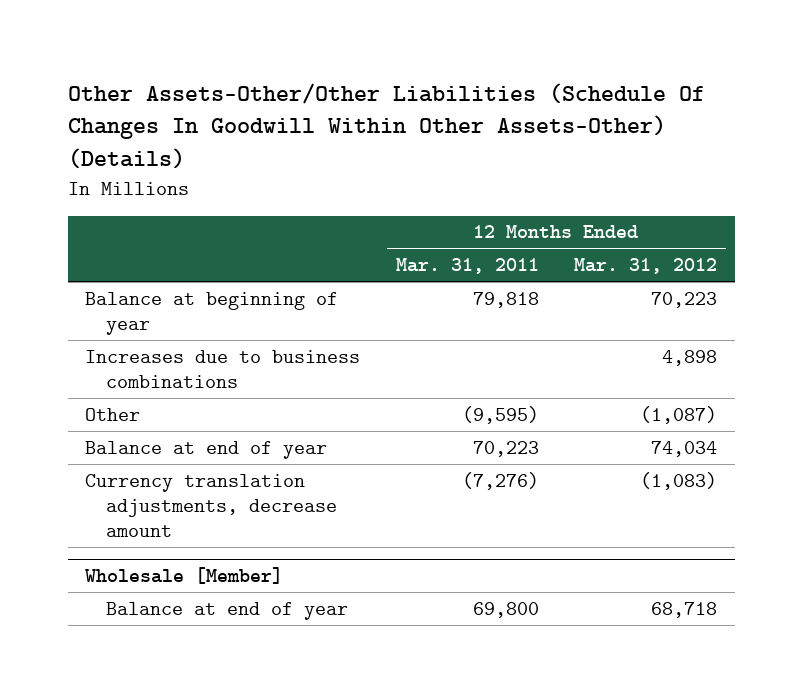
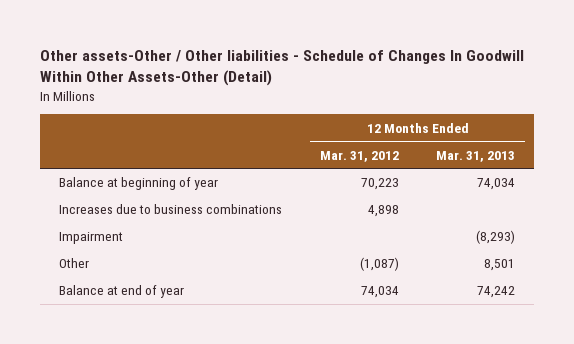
[67,82,705,170] Other Assets-Other/Other Liabilities (Schedule Of Changes In Goodwill Within Other Assets-Other) (Details) -> [39,50,524,87] Other assets-Other / Other liabilities - Schedule of Changes In Goodwill Within Other Assets-Other (Detail)
[395,258,539,275] Mar. 31, 2011 -> none
none -> [436,150,516,162] Mar. 31, 2013
none -> [58,232,123,245] Impairment
[85,473,338,537] Currency translation adjustments, decrease amount -> none
[85,567,284,585] Wholesale [Member] -> none
[106,601,349,620] Balance at end of year -> none

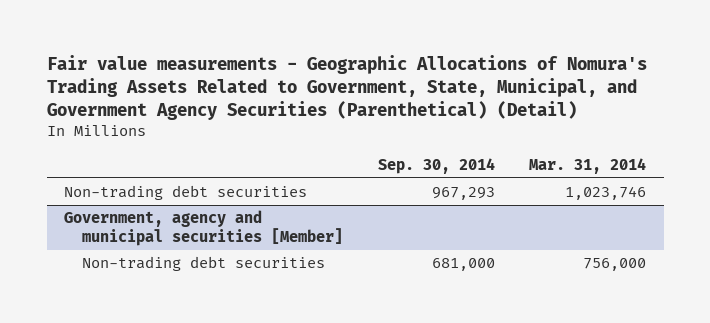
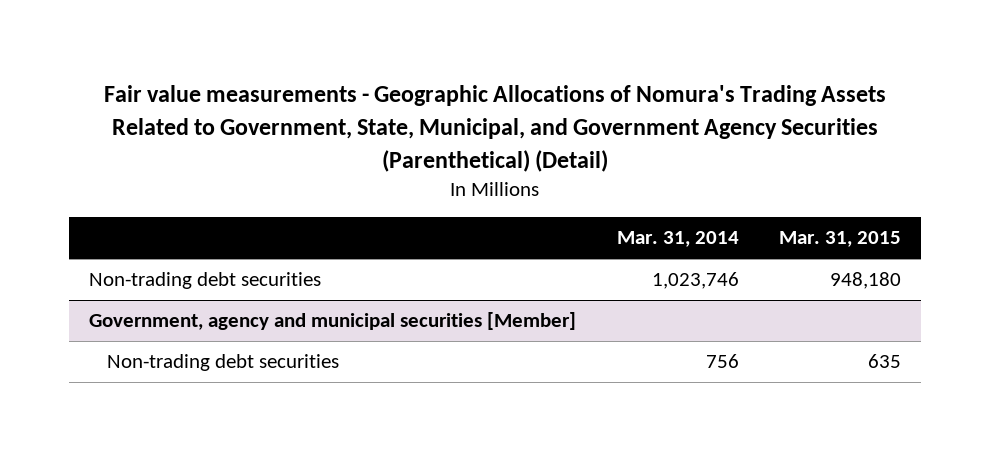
[377,157,495,174] Sep. 30, 2014 -> none
none -> [778,231,901,248] Mar. 31, 2015
[583,258,647,272] 756,000 -> [705,354,739,369] 756

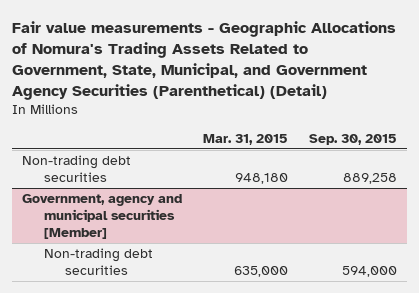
[616,231,739,248] Mar. 31, 2014 -> none
none -> [308,133,397,145] Sep. 30, 2015
[867,354,901,369] 635 -> [233,265,288,277] 635,000

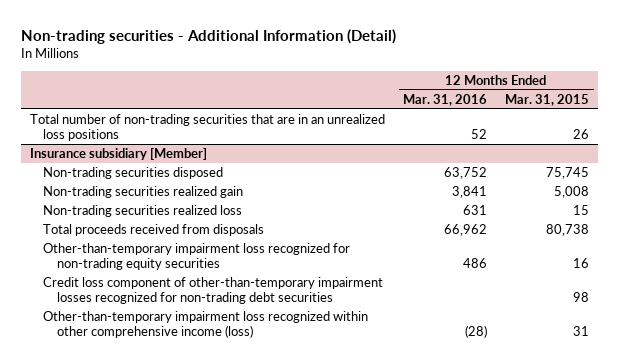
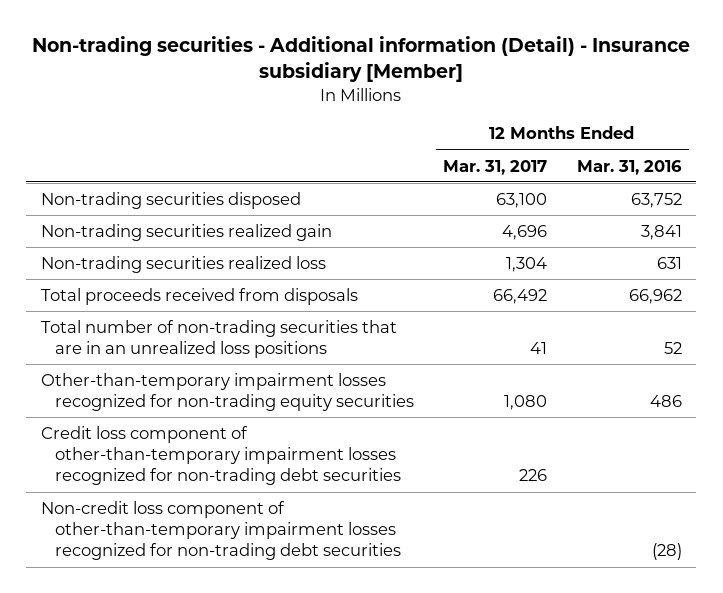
[20,28,396,44] Non-trading securities - Additional Information (Detail) -> [32,36,691,83] Non-trading securities - Additional information (Detail) - Insurance subsidiary [Member]
[505,94,590,107] Mar. 31, 2015 -> none
none -> [443,159,548,175] Mar. 31, 2017
[29,148,207,161] Insurance subsidiary [Member] -> none
[29,114,385,141] Total number of non-trading securities that are in an unrealized loss positions -> [41,320,398,359] Total number of non-trading securities that are in an unrealized loss positions
[43,243,351,270] Other-than-temporary impairment loss recognized for non-trading equity securities -> [41,373,414,412] Other-than-temporary impairment losses recognized for non-trading equity securities
[43,311,369,338] Other-than-temporary impairment loss recognized within other comprehensive income (loss) -> [41,501,401,561] Non-credit loss component of other-than-temporary impairment losses recognized for non-trading debt securities

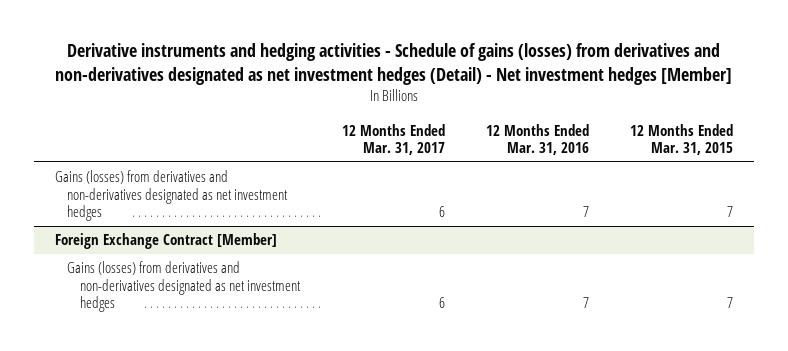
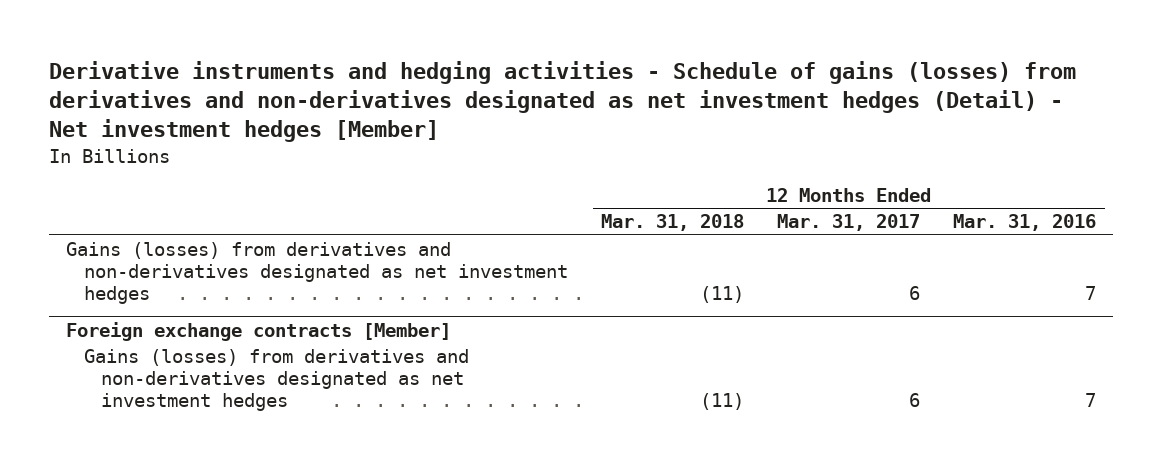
[630,123,734,156] 12 Months Ended Mar. 31, 2015 -> none
none -> [600,214,744,232] Mar. 31, 2018
[54,233,277,250] Foreign Exchange Contract [Member] -> [65,322,451,342] Foreign exchange contracts [Member]

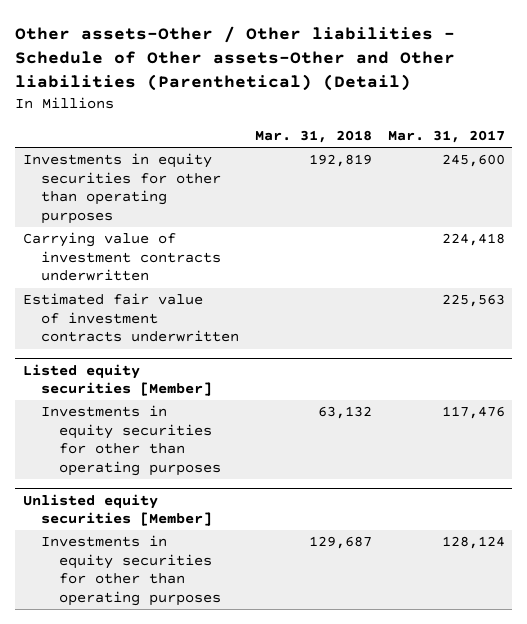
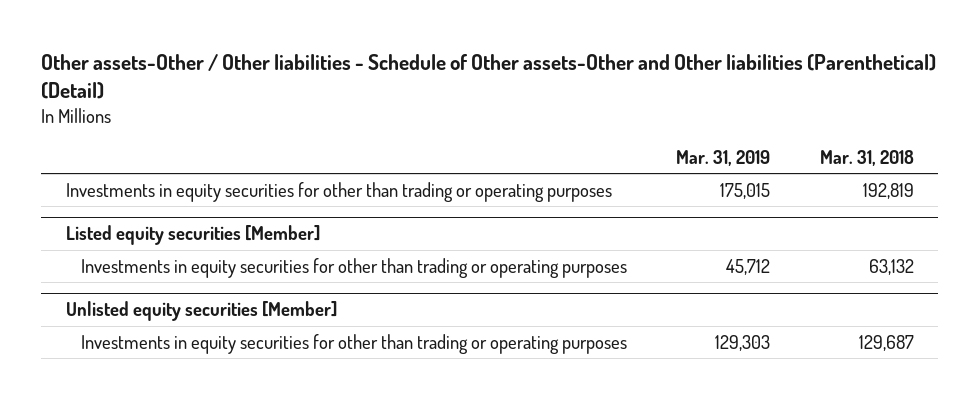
[387,130,505,144] Mar. 31, 2017 -> none
none -> [676,149,771,166] Mar. 31, 2019
[22,232,222,282] Carrying value of investment contracts underwritten -> none
[22,293,240,343] Estimated fair value of investment contracts underwritten -> none
[22,153,222,224] Investments in equity securities for other than operating purposes -> [66,181,613,202] Investments in equity securities for other than trading or operating purposes
[41,405,222,476] Investments in equity securities for other than operating purposes -> [80,257,627,278] Investments in equity securities for other than trading or operating purposes
[41,535,222,606] Investments in equity securities for other than operating purposes -> [80,333,627,354] Investments in equity securities for other than trading or operating purposes

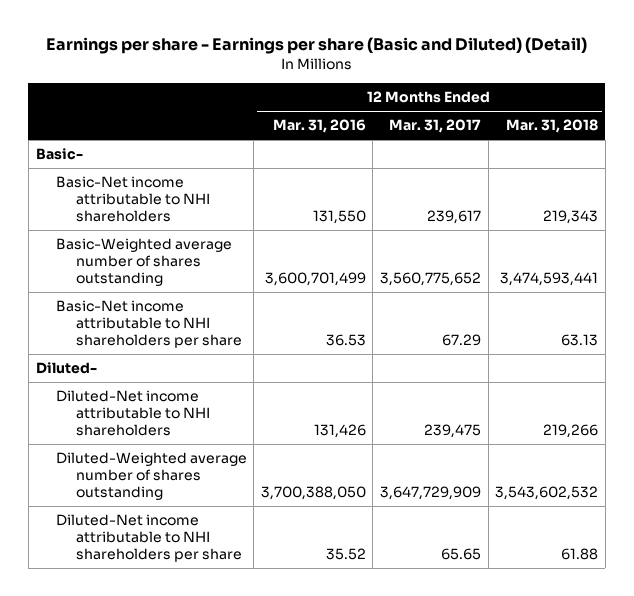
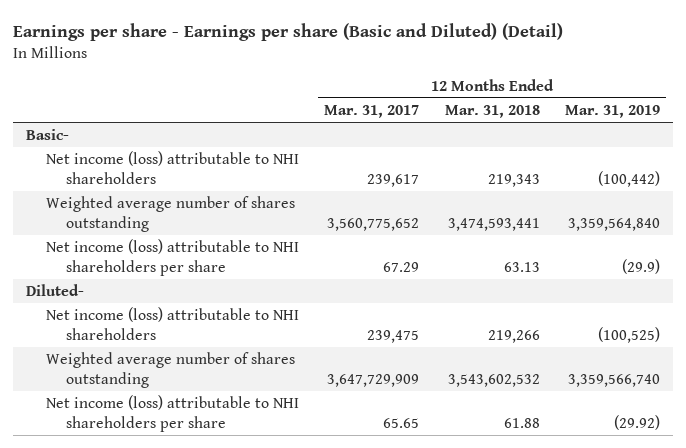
[272,119,366,134] Mar. 31, 2016 -> none
none -> [565,104,661,118] Mar. 31, 2019
[55,176,210,222] Basic-Net income attributable to NHI shareholders -> [46,150,300,184] Net income (loss) attributable to NHI shareholders
[55,238,232,286] Basic-Weighted average number of shares outstanding -> [46,195,296,232] Weighted average number of shares outstanding
[55,300,242,348] Basic-Net income attributable to NHI shareholders per share -> [46,238,300,276] Net income (loss) attributable to NHI shareholders per share
[55,390,210,436] Diluted-Net income attributable to NHI shareholders -> [46,306,300,340] Net income (loss) attributable to NHI shareholders
[55,452,247,500] Diluted-Weighted average number of shares outstanding -> [46,351,296,388] Weighted average number of shares outstanding
[55,514,242,562] Diluted-Net income attributable to NHI shareholders per share -> [46,394,300,432] Net income (loss) attributable to NHI shareholders per share

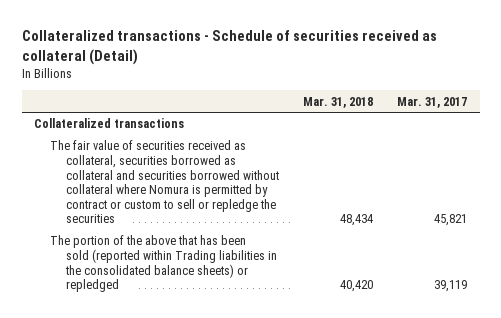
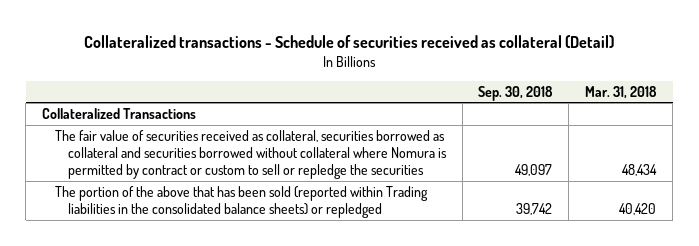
[397,96,468,108] Mar. 31, 2017 -> none
none -> [478,85,554,101] Sep. 30, 2018
[33,118,184,129] Collateralized transactions -> [42,107,197,119] Collateralized Transactions

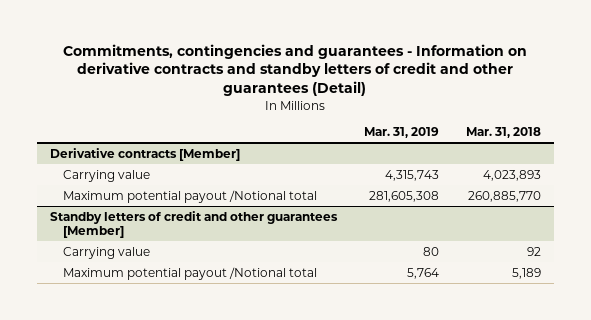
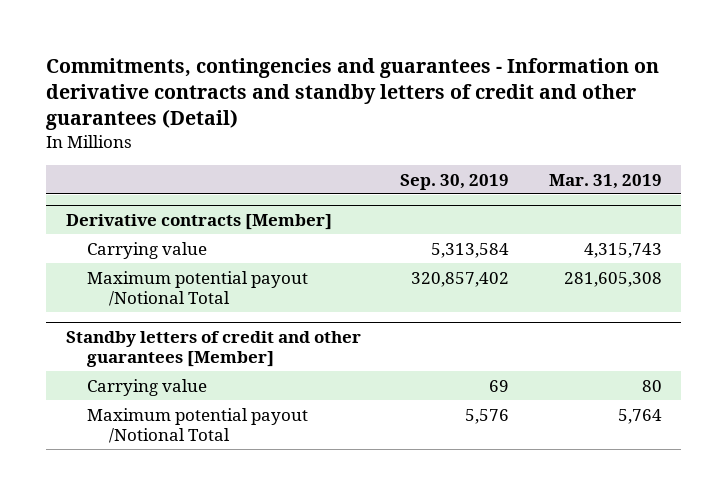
[465,127,541,139] Mar. 31, 2018 -> none
none -> [400,173,510,190] Sep. 30, 2019
[62,189,317,203] Maximum potential payout /Notional total -> [87,270,309,306] Maximum potential payout /Notional Total
[62,266,317,280] Maximum potential payout /Notional total -> [87,407,309,443] Maximum potential payout /Notional Total

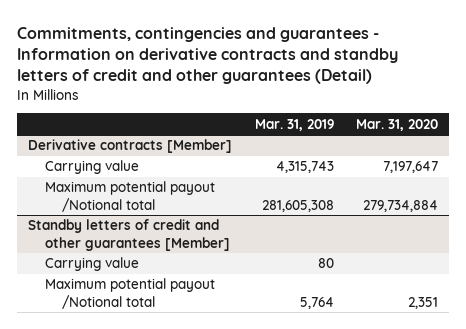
[400,173,510,190] Sep. 30, 2019 -> none
none -> [355,118,438,131] Mar. 31, 2020
[87,270,309,306] Maximum potential payout /Notional Total -> [45,181,216,212] Maximum potential payout /Notional total
[87,407,309,443] Maximum potential payout /Notional Total -> [45,278,216,309] Maximum potential payout /Notional total

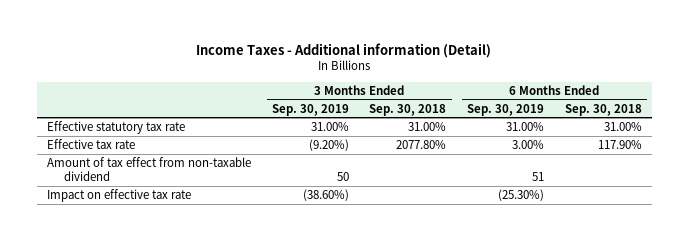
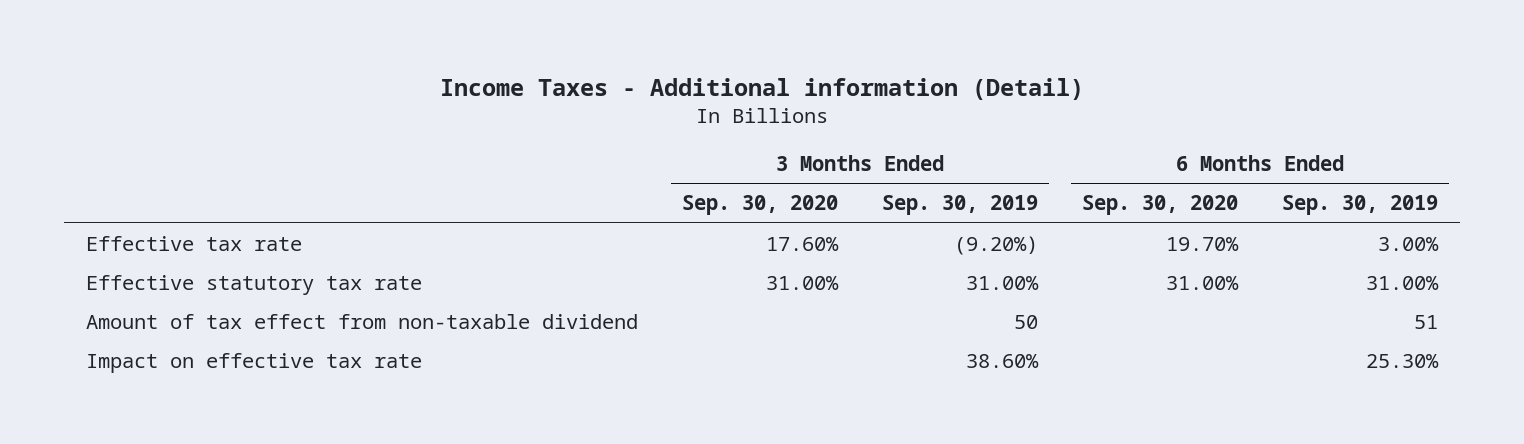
[369,103,447,116] Sep. 30, 2018 -> none
[564,103,642,116] Sep. 30, 2018 -> none
none -> [682,195,839,216] Sep. 30, 2020
none -> [1082,195,1239,216] Sep. 30, 2020
[47,121,186,135] Effective statutory tax rate -> [86,275,423,296] Effective statutory tax rate
[302,189,349,202] (38.60%) -> [966,354,1040,369] 38.60%
[498,189,545,202] (25.30%) -> [1365,354,1439,369] 25.30%

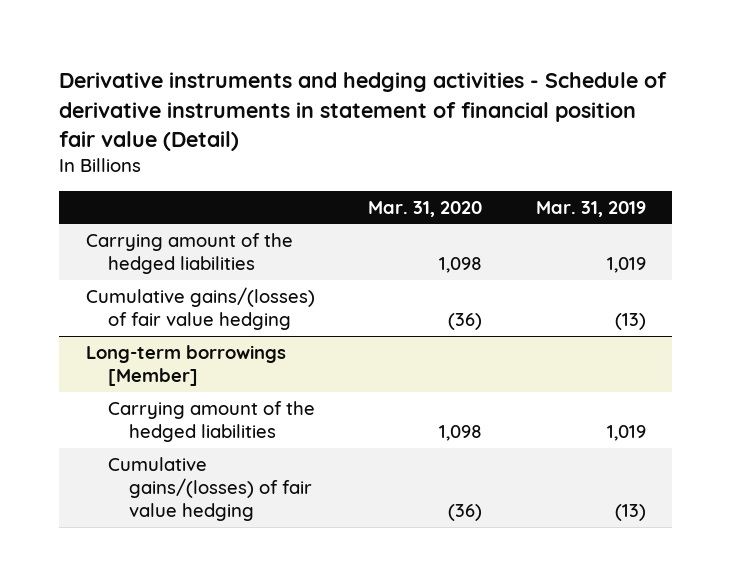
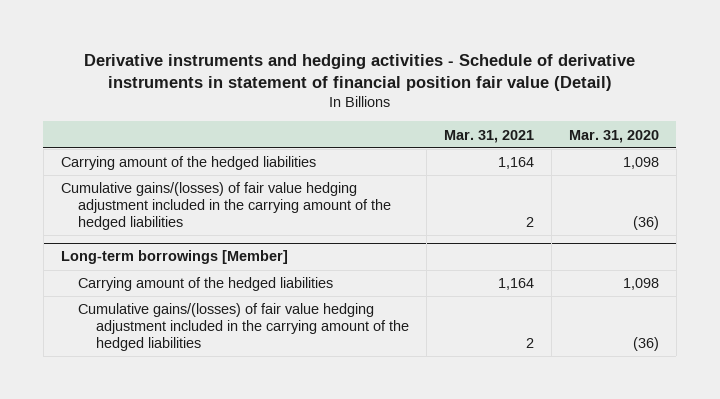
[535,200,646,217] Mar. 31, 2019 -> none
none -> [443,129,534,143] Mar. 31, 2021
[86,287,316,331] Cumulative gains/(losses) of fair value hedging -> [60,182,392,230] Cumulative gains/(losses) of fair value hedging adjustment included in the carrying amount of the hedged liabilities
[107,457,313,522] Cumulative gains/(losses) of fair value hedging -> [78,303,409,351] Cumulative gains/(losses) of fair value hedging adjustment included in the carrying amount of the hedged liabilities

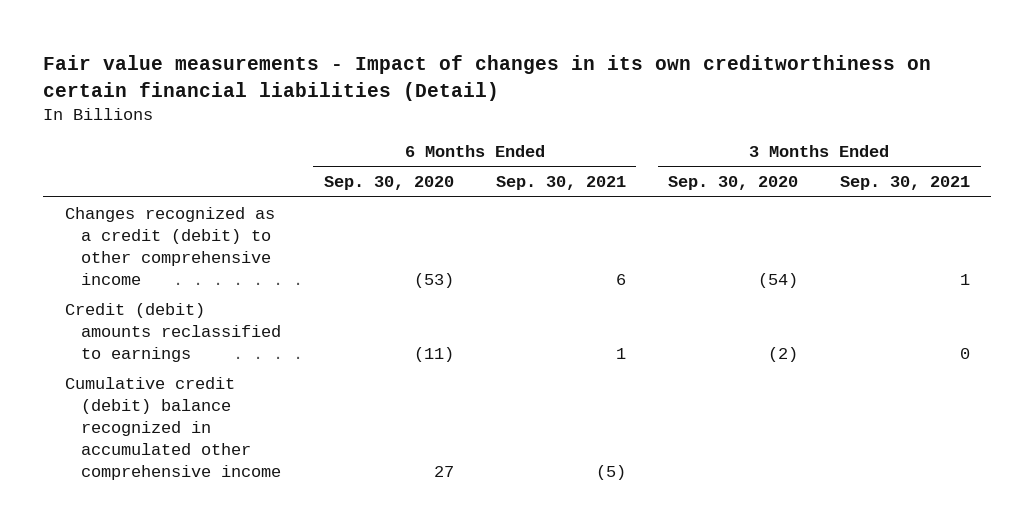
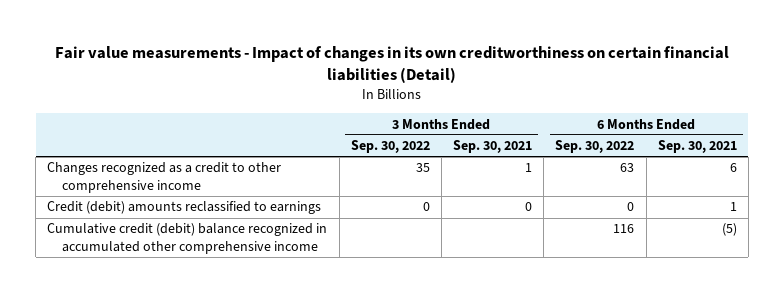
[323,176,454,191] Sep. 30, 2020 -> none
[668,176,799,191] Sep. 30, 2020 -> none
none -> [350,140,430,154] Sep. 30, 2022
none -> [555,140,635,154] Sep. 30, 2022
[64,206,275,286] Changes recognized as a credit (debit) to other comprehensive income -> [47,162,282,194] Changes recognized as a credit to other comprehensive income

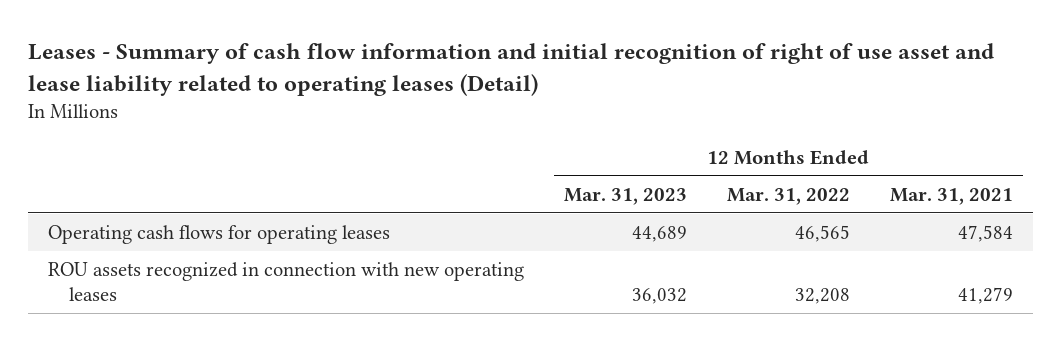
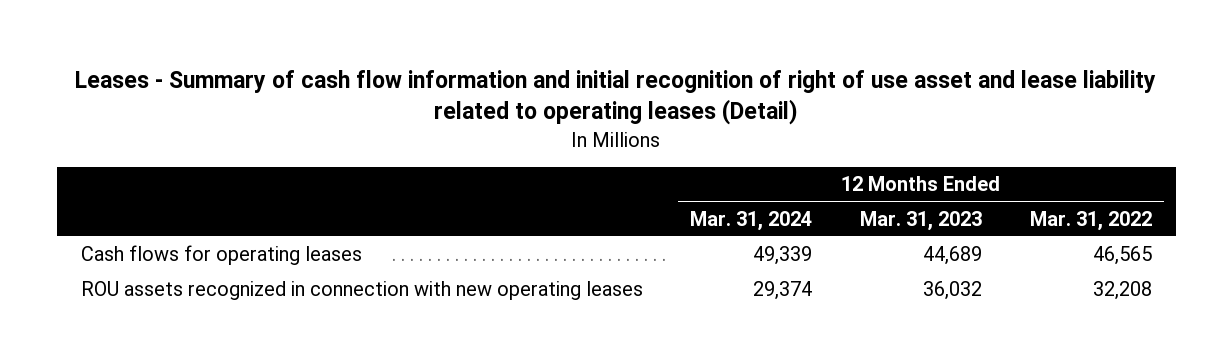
[889,187,1013,205] Mar. 31, 2021 -> none
none -> [690,210,813,231] Mar. 31, 2024
[47,225,390,245] Operating cash flows for operating leases -> [80,245,362,266] Cash flows for operating leases

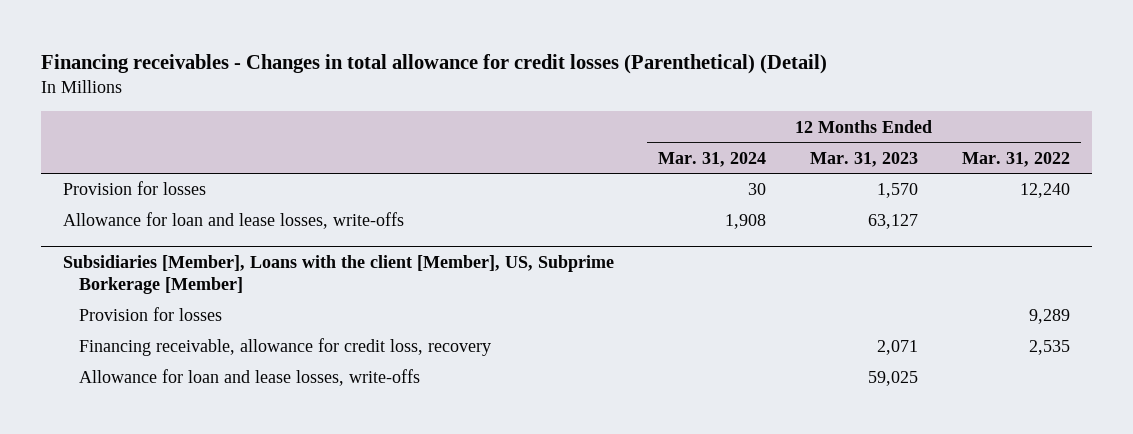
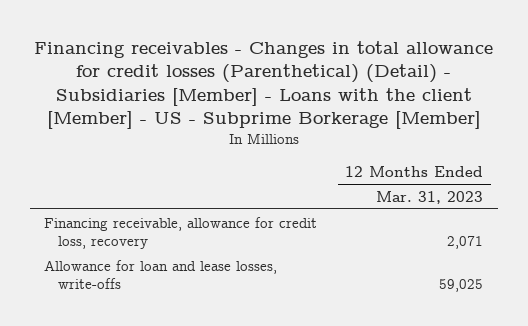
[41,53,828,74] Financing receivables - Changes in total allowance for credit losses (Parenthetical) (Detail) -> [33,40,493,129] Financing receivables - Changes in total allowance for credit losses (Parenthetical) (Detail) - Subsidiaries [Member] - Loans with the client [Member] - US - Subprime Borkerage [Member]
[657,151,766,167] Mar. 31, 2024 -> none
[961,151,1070,167] Mar. 31, 2022 -> none
[63,181,207,196] Provision for losses -> none
[63,212,405,230] Allowance for loan and lease losses, write-offs -> none
[63,255,615,294] Subsidiaries [Member], Loans with the client [Member], US, Subprime Borkerage [Member] -> none
[78,307,222,322] Provision for losses -> none

